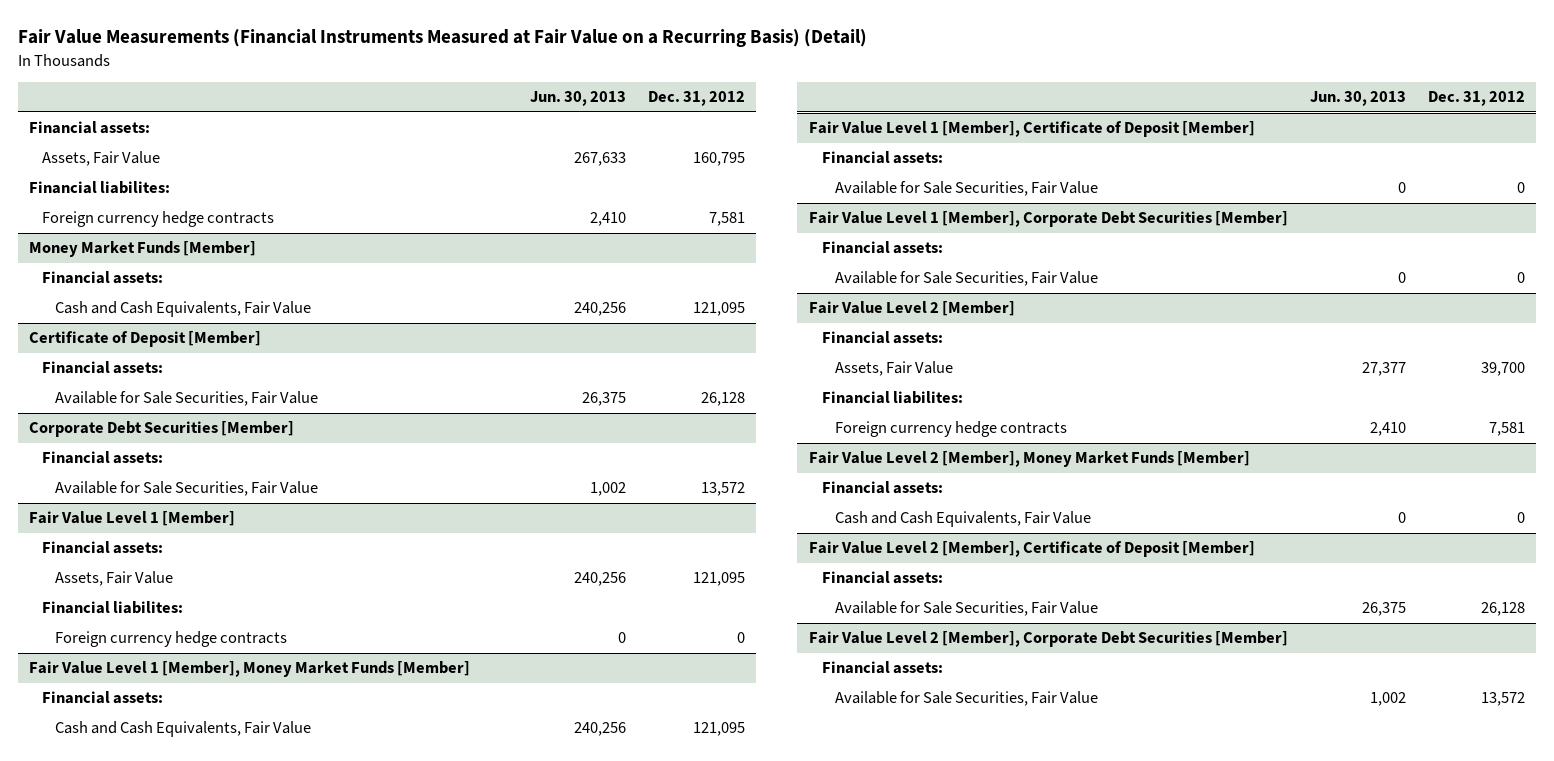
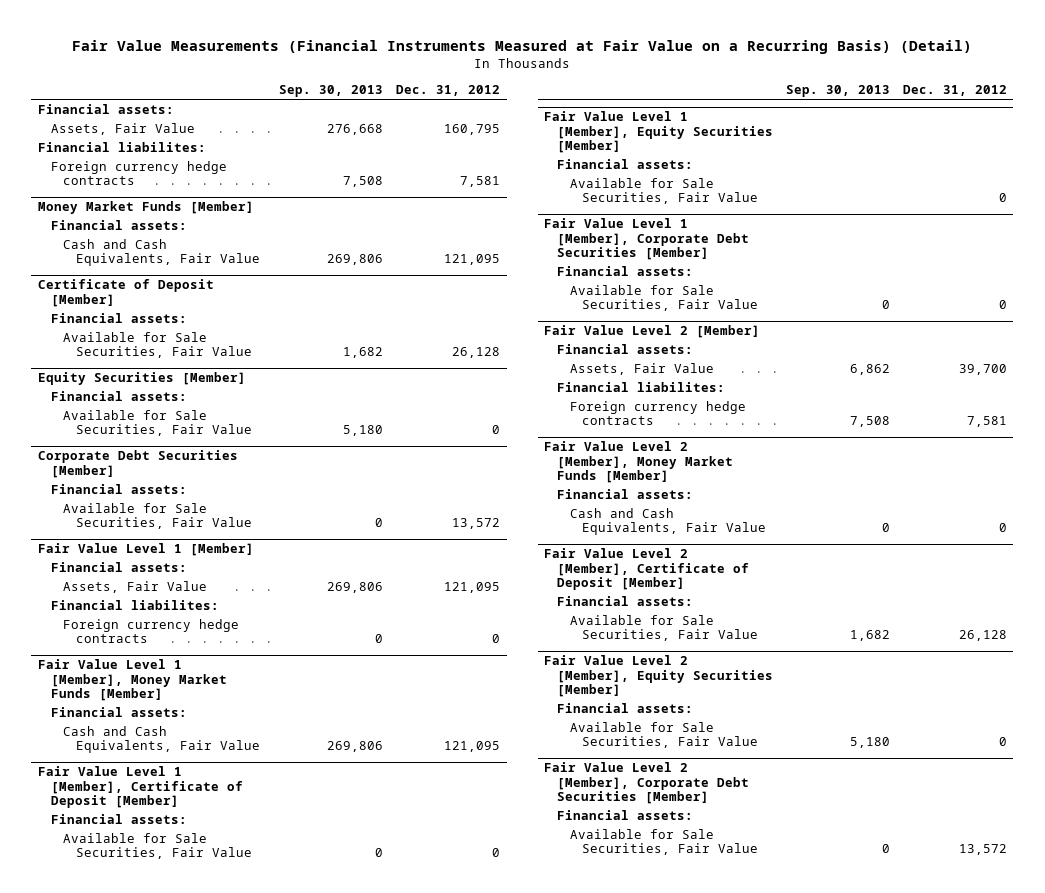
[530,91,627,107] Jun. 30, 2013 -> none
none -> [279,85,384,98] Sep. 30, 2013
none -> [37,372,246,386] Equity Securities [Member]
none -> [50,390,187,401] Financial assets:
none -> [63,409,252,437] Available for Sale Securities, Fair Value
none -> [544,111,774,154] Fair Value Level 1 [Member], Equity Securities [Member]
none -> [557,158,694,169] Financial assets:
none -> [569,177,759,205] Available for Sale Securities, Fair Value
none -> [544,655,774,698] Fair Value Level 2 [Member], Equity Securities [Member]
none -> [557,702,694,713] Financial assets:
none -> [569,721,759,749] Available for Sale Securities, Fair Value

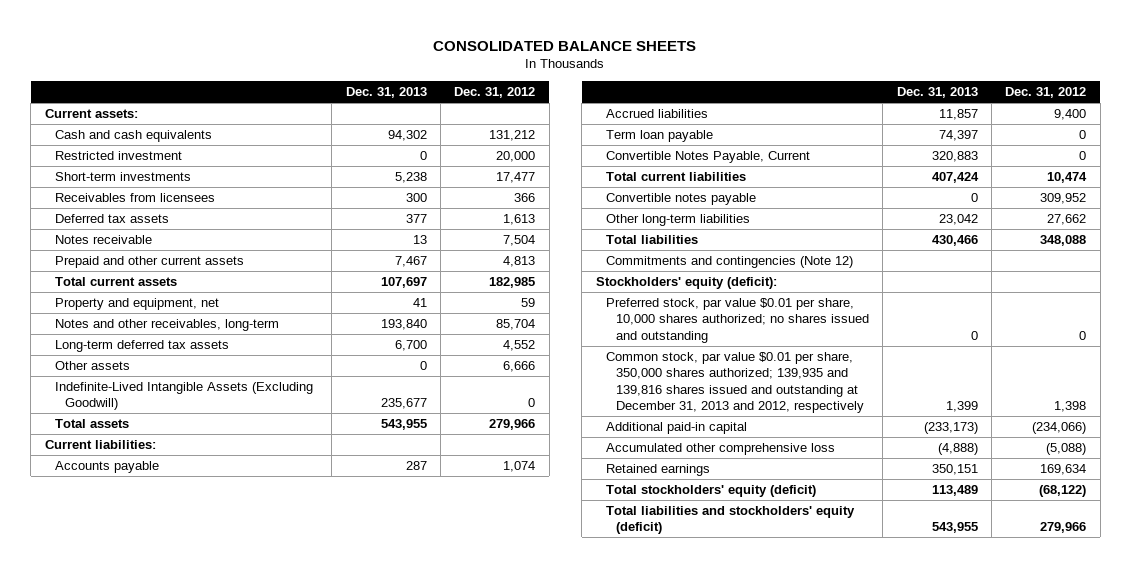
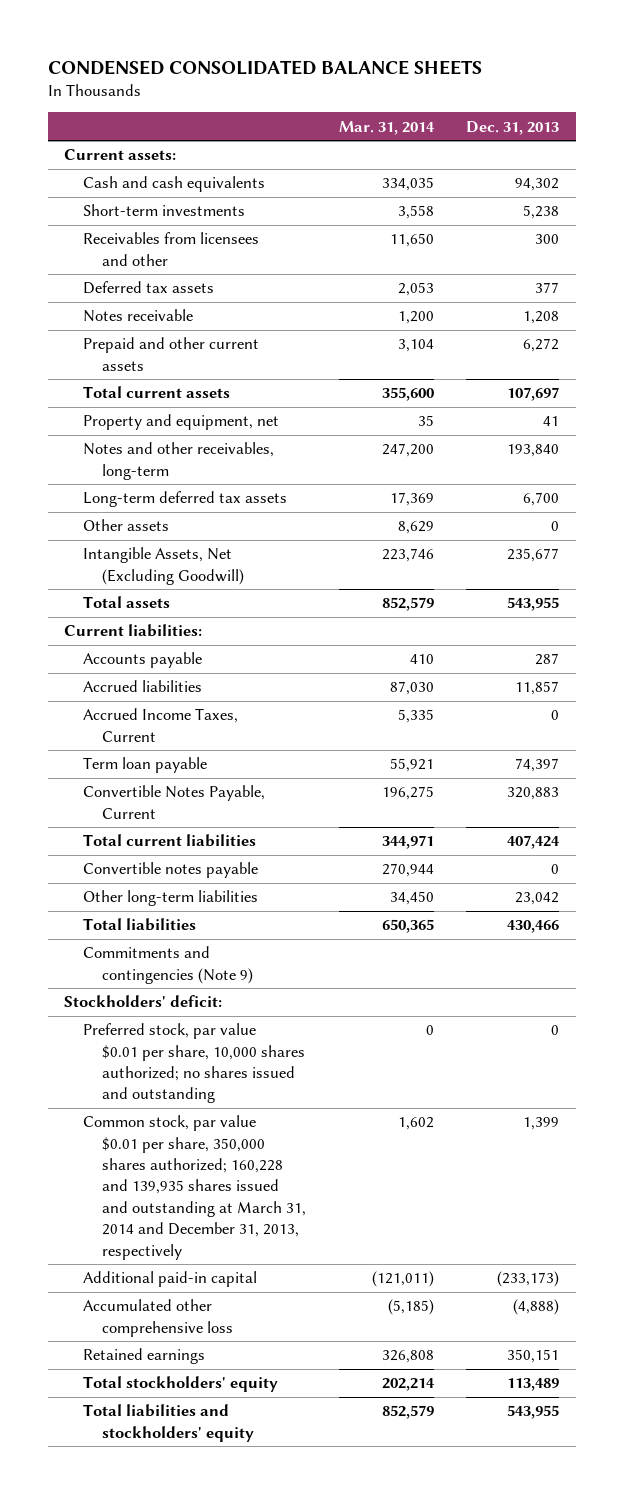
[433,40,697,51] CONSOLIDATED BALANCE SHEETS -> [48,59,483,75] CONDENSED CONSOLIDATED BALANCE SHEETS
[454,87,536,99] Dec. 31, 2012 -> none
none -> [338,120,435,135] Mar. 31, 2014
[54,150,182,160] Restricted investment -> none
[54,192,215,202] Receivables from licensees -> [83,232,260,266] Receivables from licensees and other
[412,234,427,244] 13 -> [523,311,560,325] 1,208
[394,255,427,267] 7,467 -> [523,338,560,353] 6,272
[54,381,313,411] Indefinite-Lived Intangible Assets (Excluding Goodwill) -> [83,547,244,585] Intangible Assets, Net (Excluding Goodwill)
none -> [83,708,239,742] Accrued Income Taxes, Current
[605,255,853,268] Commitments and contingencies (Note 12) -> [83,946,253,984] Commitments and contingencies (Note 9)
[595,276,777,289] Stockholders' equity (deficit): -> [64,995,223,1008] Stockholders' deficit:
[605,351,864,414] Common stock, par value $0.01 per share, 350,000 shares authorized; 139,935 and 139,816 shares issued and outstanding at December 31, 2013 and 2012, respectively -> [83,1115,306,1260] Common stock, par value $0.01 per share, 350,000 shares authorized; 160,228 and 139,935 shares issued and outstanding at March 31, 2014 and December 31, 2013, respectively
[605,484,816,497] Total stockholders' equity (deficit) -> [83,1376,279,1393] Total stockholders' equity
[605,505,855,535] Total liabilities and stockholders' equity (deficit) -> [83,1404,254,1442] Total liabilities and stockholders' equity

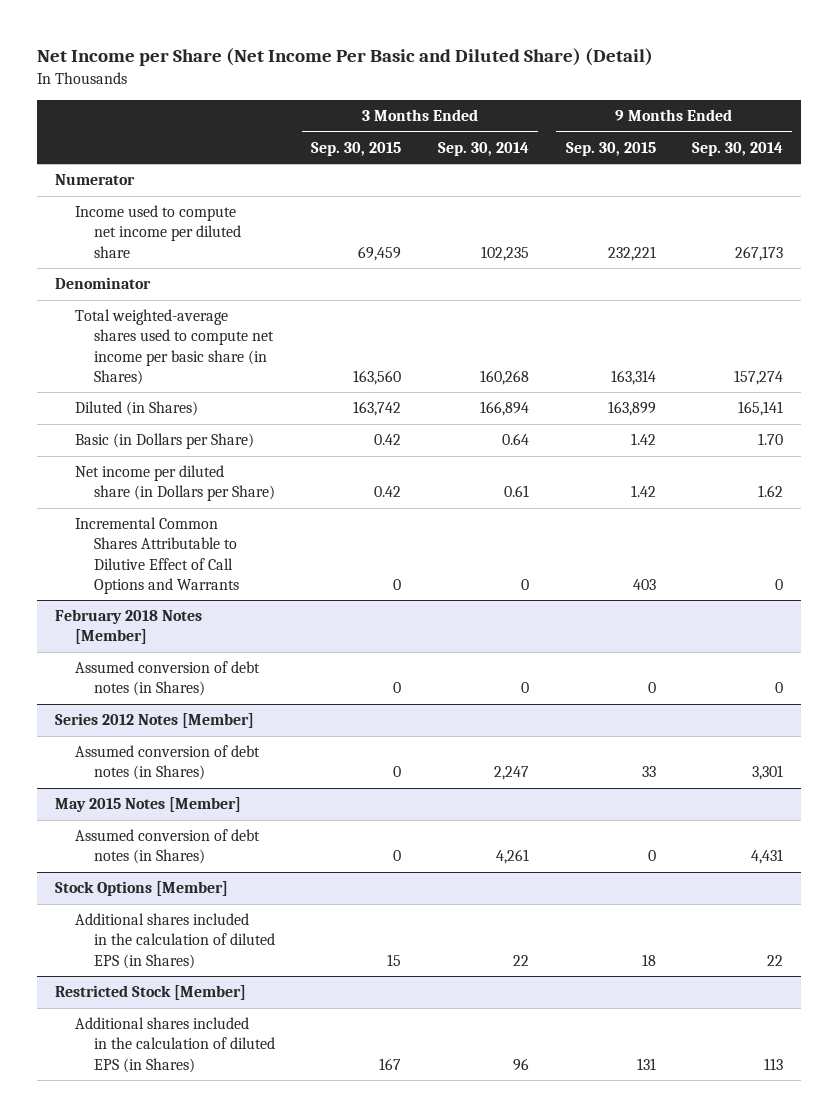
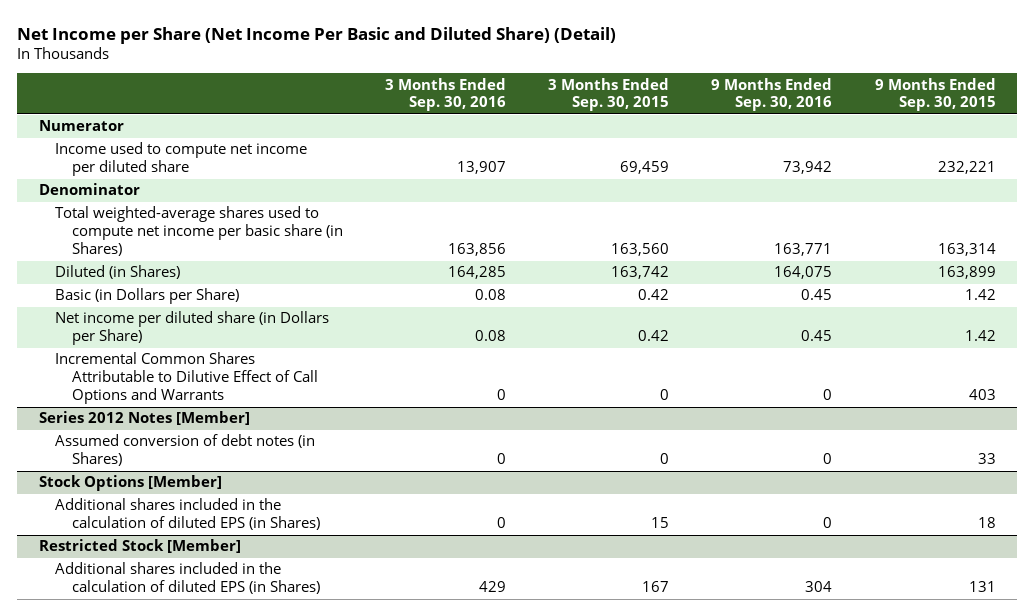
[437,141,529,156] Sep. 30, 2014 -> none
[692,141,784,156] Sep. 30, 2014 -> none
none -> [385,77,507,112] 3 Months Ended Sep. 30, 2016
none -> [711,77,833,112] 9 Months Ended Sep. 30, 2016
[55,609,203,645] February 2018 Notes [Member] -> none
[74,661,260,697] Assumed conversion of debt notes (in Shares) -> none
[55,797,242,813] May 2015 Notes [Member] -> none
[74,829,260,865] Assumed conversion of debt notes (in Shares) -> none

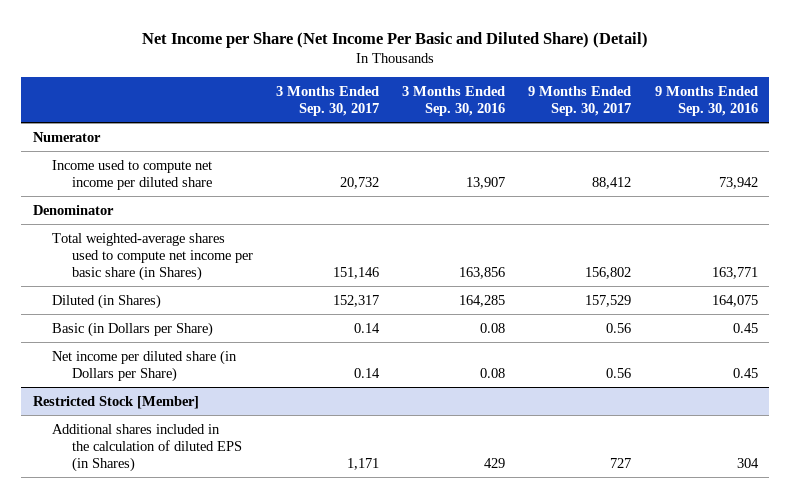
[548,77,670,112] 3 Months Ended Sep. 30, 2015 -> none
[874,77,996,112] 9 Months Ended Sep. 30, 2015 -> none
none -> [276,85,380,116] 3 Months Ended Sep. 30, 2017
none -> [528,85,632,116] 9 Months Ended Sep. 30, 2017
[55,352,319,405] Incremental Common Shares Attributable to Dilutive Effect of Call Options and Warrants -> none
[38,411,250,426] Series 2012 Notes [Member] -> none
[55,434,316,467] Assumed conversion of debt notes (in Shares) -> none
[38,475,222,492] Stock Options [Member] -> none
[55,498,321,531] Additional shares included in the calculation of diluted EPS (in Shares) -> none

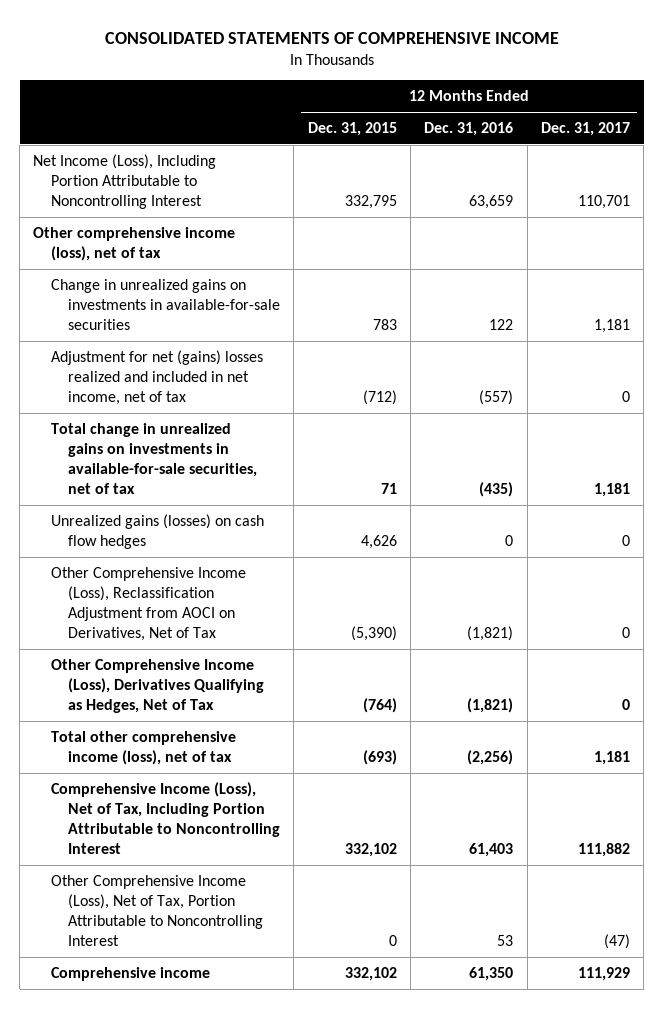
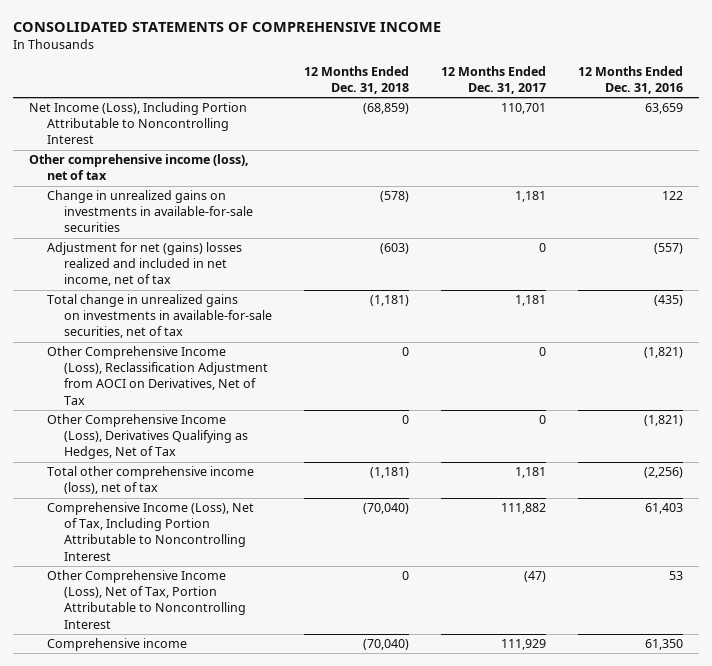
[307,122,397,137] Dec. 31, 2015 -> none
none -> [304,65,410,95] 12 Months Ended Dec. 31, 2018
[50,513,264,549] Unrealized gains (losses) on cash flow hedges -> none

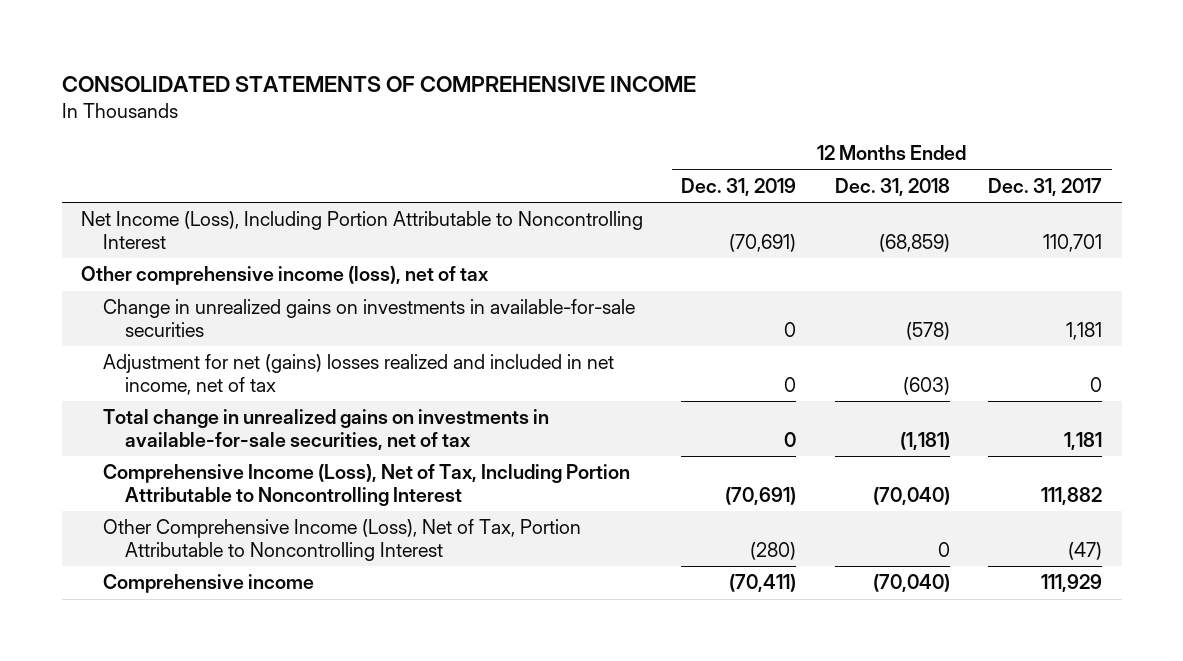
[578,65,684,95] 12 Months Ended Dec. 31, 2016 -> none
none -> [681,177,797,196] Dec. 31, 2019
[46,346,269,405] Other Comprehensive Income (Loss), Reclassification Adjustment from AOCI on Derivatives, Net of Tax -> none
[46,414,249,460] Other Comprehensive Income (Loss), Derivatives Qualifying as Hedges, Net of Tax -> none
[46,466,254,495] Total other comprehensive income (loss), net of tax -> none

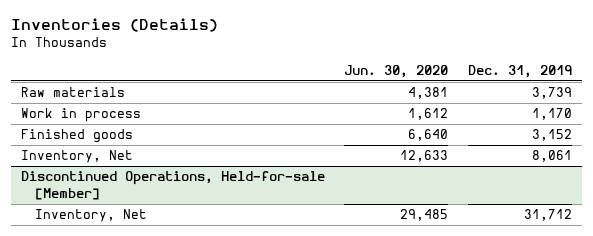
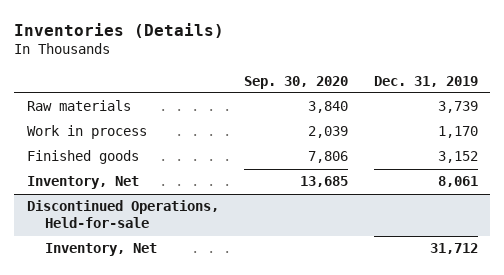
[344,64,449,78] Jun. 30, 2020 -> none
none -> [244,75,349,89] Sep. 30, 2020
[20,171,325,200] Discontinued Operations, Held-for-sale [Member] -> [26,200,219,229] Discontinued Operations, Held-for-sale

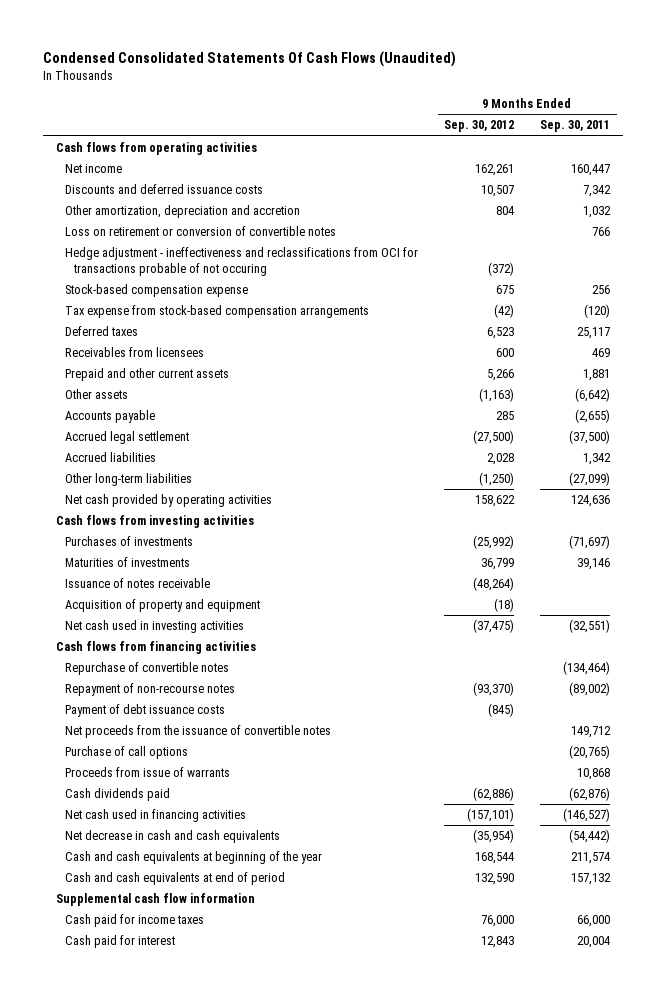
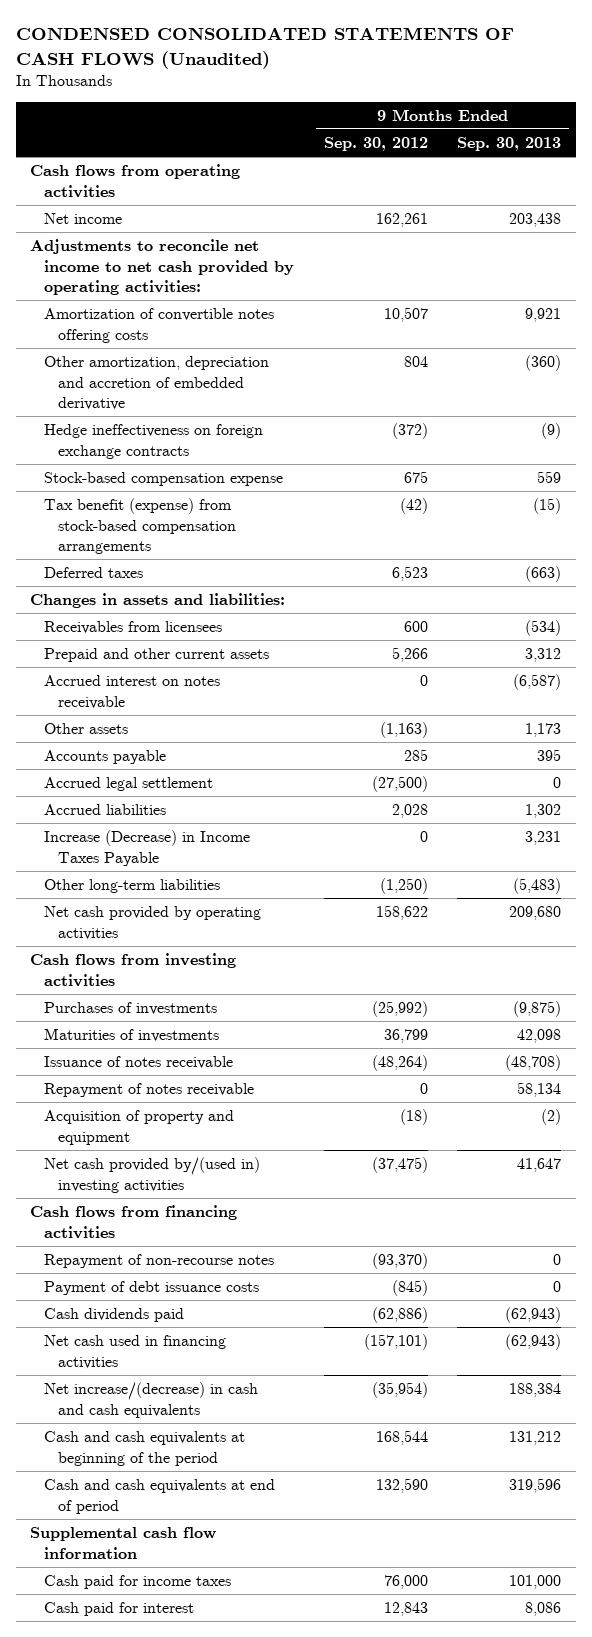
[43,51,457,68] Condensed Consolidated Statements Of Cash Flows (Unaudited) -> [15,27,514,69] CONDENSED CONSOLIDATED STATEMENTS OF CASH FLOWS (Unaudited)
[540,120,611,133] Sep. 30, 2011 -> none
none -> [457,136,562,151] Sep. 30, 2013
[65,226,337,237] Loss on retirement or conversion of convertible notes -> none
none -> [30,239,295,295] Adjustments to reconcile net income to net cash provided by operating activities:
[65,184,264,195] Discounts and deferred issuance costs -> [44,308,275,343] Amortization of convertible notes offering costs
[65,205,301,219] Other amortization, depreciation and accretion -> [44,356,270,410] Other amortization, depreciation and accretion of embedded derivative
[65,247,419,277] Hedge adjustment - ineffectiveness and reclassifications from OCI for transactions probable of not occuring -> [44,424,264,459] Hedge ineffectiveness on foreign exchange contracts
[65,305,370,319] Tax expense from stock-based compensation arrangements -> [44,498,236,554] Tax benefit (expense) from stock-based compensation arrangements
none -> [30,593,286,609] Changes in assets and liabilities:
none -> [44,675,221,709] Accrued interest on notes receivable
none -> [44,830,251,866] Increase (Decrease) in Income Taxes Payable
none -> [44,1083,255,1098] Repayment of notes receivable
[65,620,245,634] Net cash used in investing activities -> [44,1157,261,1193] Net cash provided by/(used in) investing activities
[65,662,230,676] Repurchase of convertible notes -> none
[65,725,332,739] Net proceeds from the issuance of convertible notes -> none
[65,746,189,760] Purchase of call options -> none
[65,767,231,778] Proceeds from issue of warrants -> none
[65,830,281,844] Net decrease in cash and cash equivalents -> [44,1382,259,1418] Net increase/(decrease) in cash and cash equivalents
[65,851,323,865] Cash and cash equivalents at beginning of the year -> [44,1431,246,1466] Cash and cash equivalents at beginning of the period

